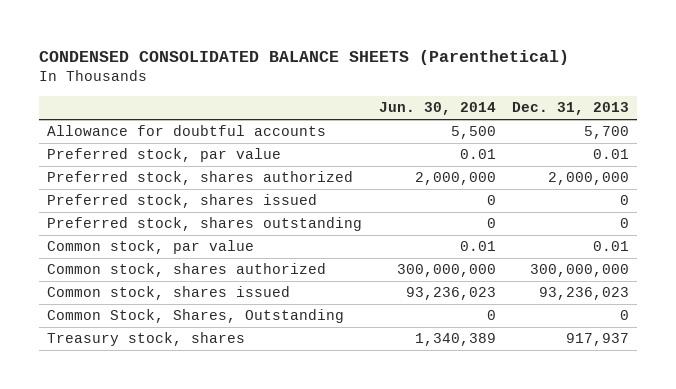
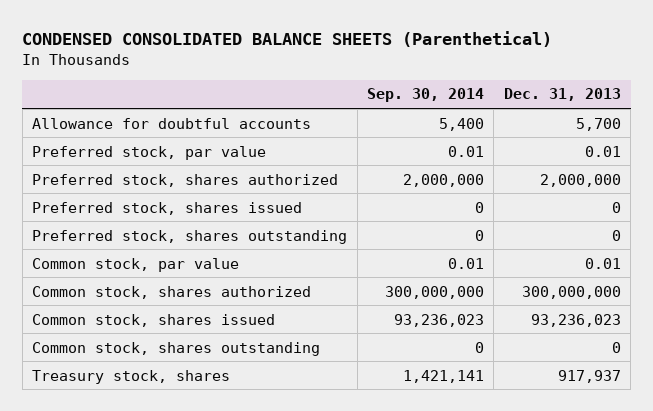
[378,102,496,116] Jun. 30, 2014 -> none
none -> [367,88,485,103] Sep. 30, 2014
[47,309,345,324] Common Stock, Shares, Outstanding -> [32,341,321,356] Common stock, shares outstanding

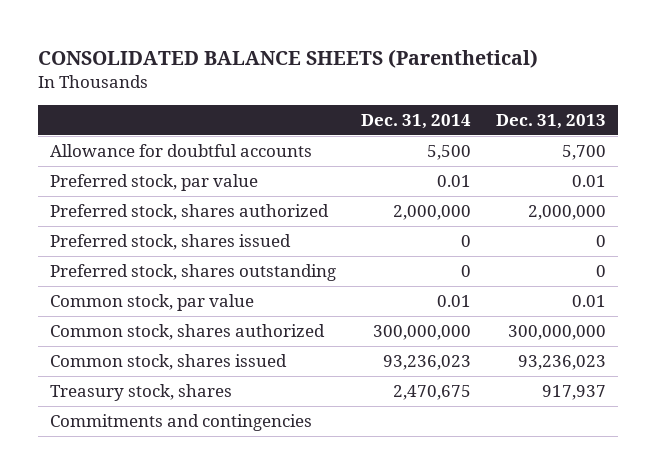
[22,31,553,48] CONDENSED CONSOLIDATED BALANCE SHEETS (Parenthetical) -> [38,48,539,68] CONSOLIDATED BALANCE SHEETS (Parenthetical)
[367,88,485,103] Sep. 30, 2014 -> none
none -> [361,113,472,129] Dec. 31, 2014
[32,341,321,356] Common stock, shares outstanding -> none
none -> [50,414,313,432] Commitments and contingencies

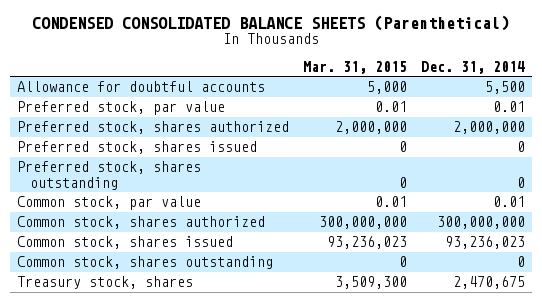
[38,48,539,68] CONSOLIDATED BALANCE SHEETS (Parenthetical) -> [32,14,510,31] CONDENSED CONSOLIDATED BALANCE SHEETS (Parenthetical)
[495,113,606,129] Dec. 31, 2013 -> none
none -> [303,60,408,74] Mar. 31, 2015
none -> [17,256,274,270] Common stock, shares outstanding
[50,414,313,432] Commitments and contingencies -> none

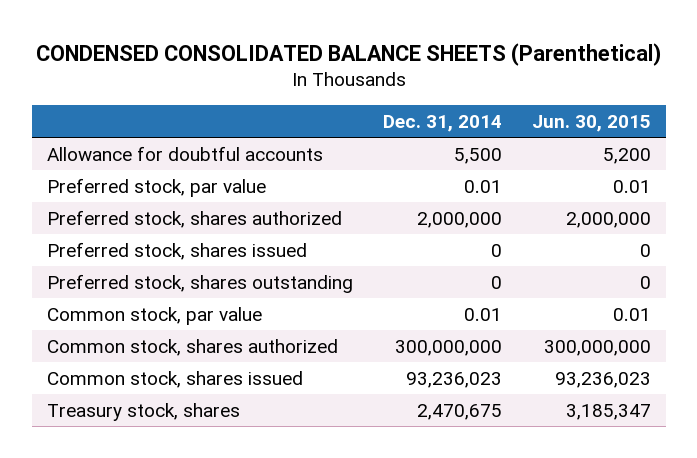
[303,60,408,74] Mar. 31, 2015 -> none
none -> [531,114,651,132] Jun. 30, 2015
[17,256,274,270] Common stock, shares outstanding -> none

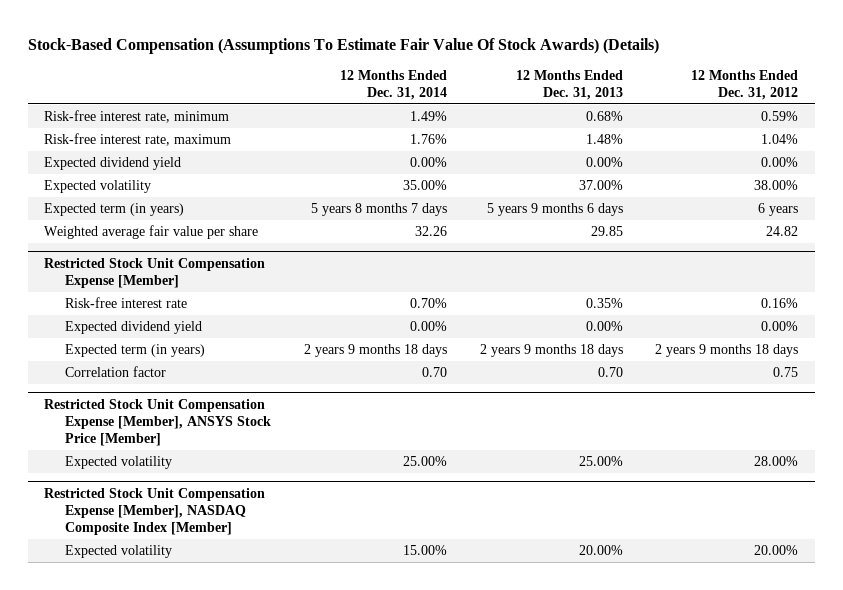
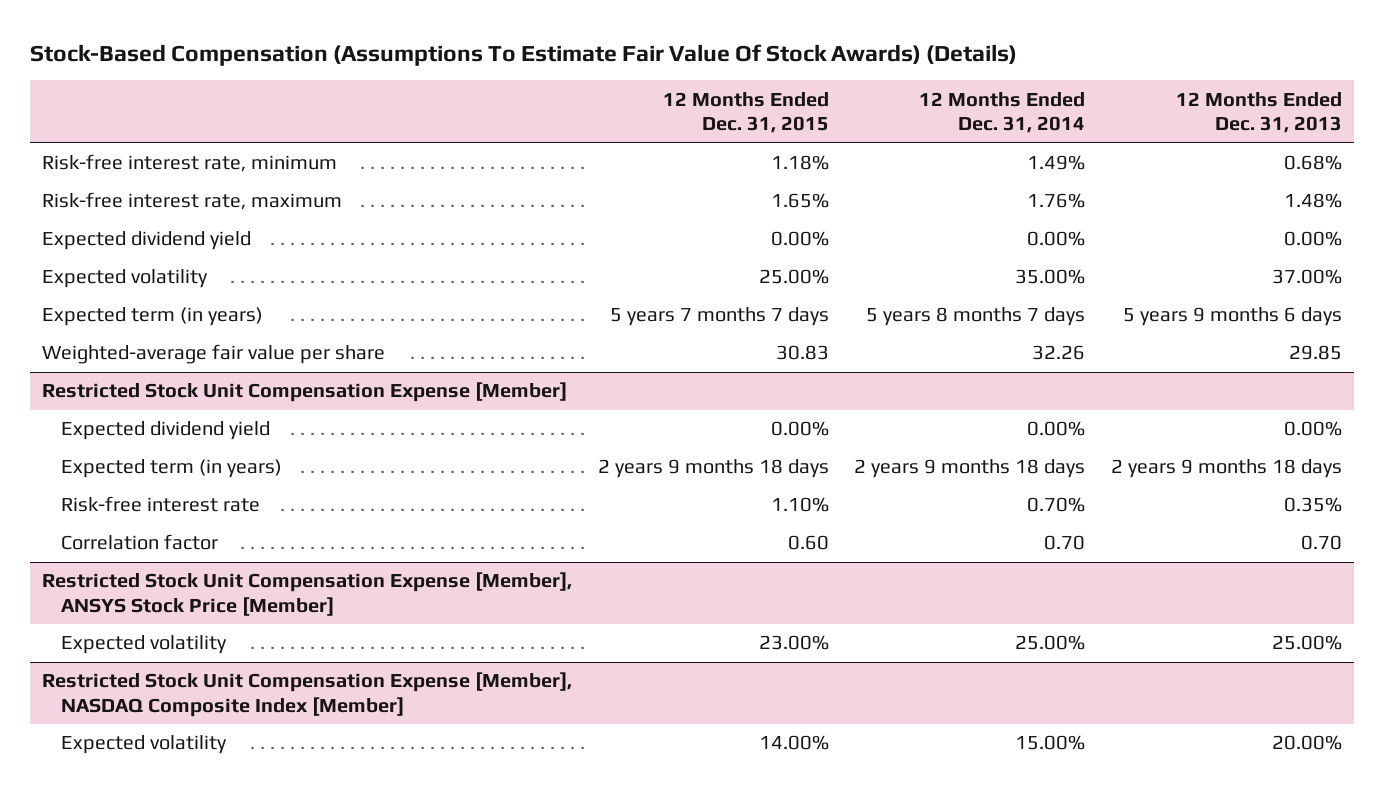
[691,69,799,100] 12 Months Ended Dec. 31, 2012 -> none
none -> [662,91,829,134] 12 Months Ended Dec. 31, 2015
[44,225,259,240] Weighted average fair value per share -> [42,344,386,365] Weighted-average fair value per share
[65,297,188,309] Risk-free interest rate -> [60,496,260,513] Risk-free interest rate

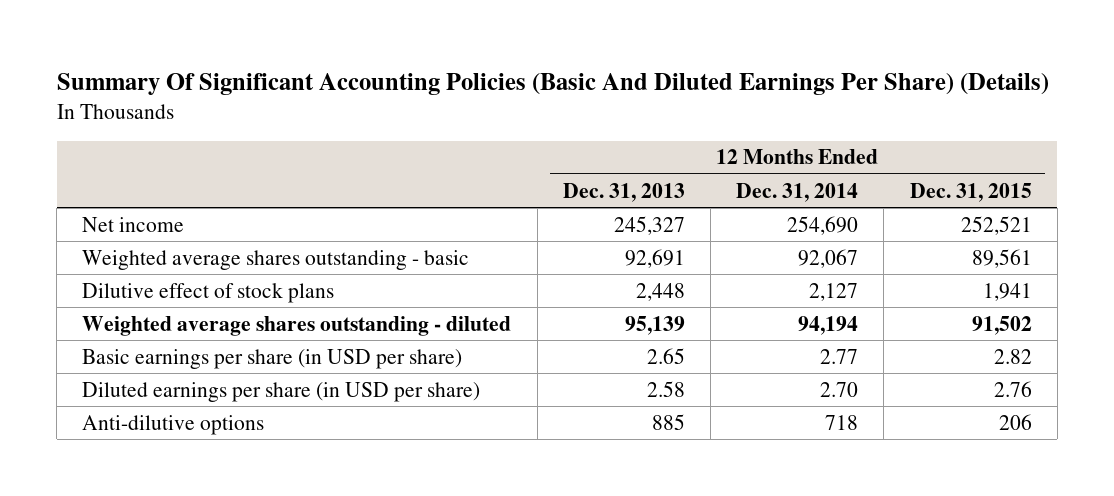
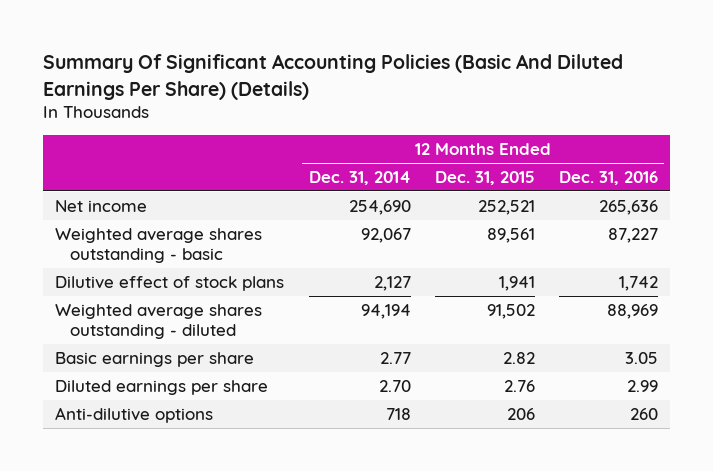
[562,182,685,202] Dec. 31, 2013 -> none
none -> [559,171,659,186] Dec. 31, 2016
[82,348,463,369] Basic earnings per share (in USD per share) -> [55,351,255,367] Basic earnings per share
[82,381,481,402] Diluted earnings per share (in USD per share) -> [55,379,269,395] Diluted earnings per share

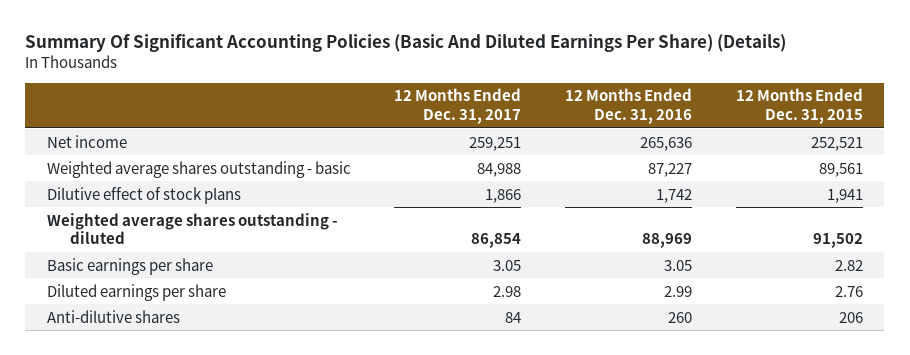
[308,171,411,186] Dec. 31, 2014 -> none
none -> [394,88,522,124] 12 Months Ended Dec. 31, 2017
[55,406,214,423] Anti-dilutive options -> [46,309,180,323] Anti-dilutive shares

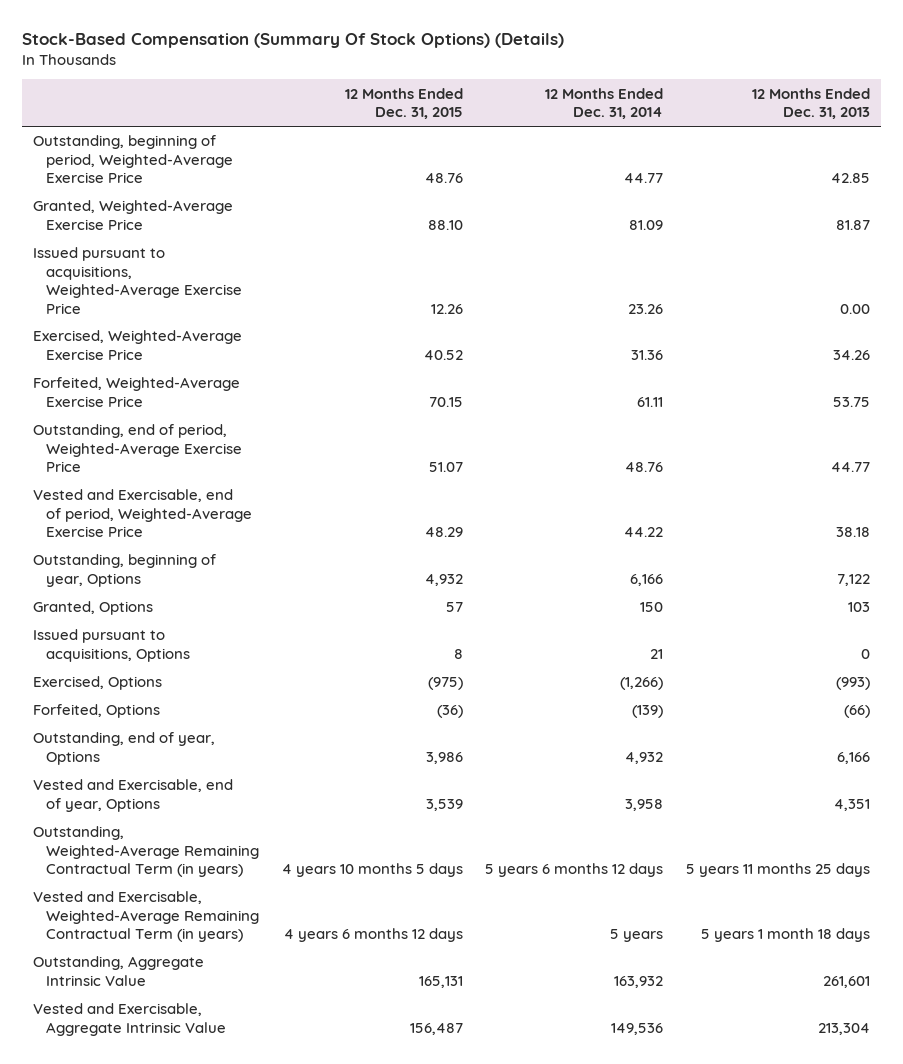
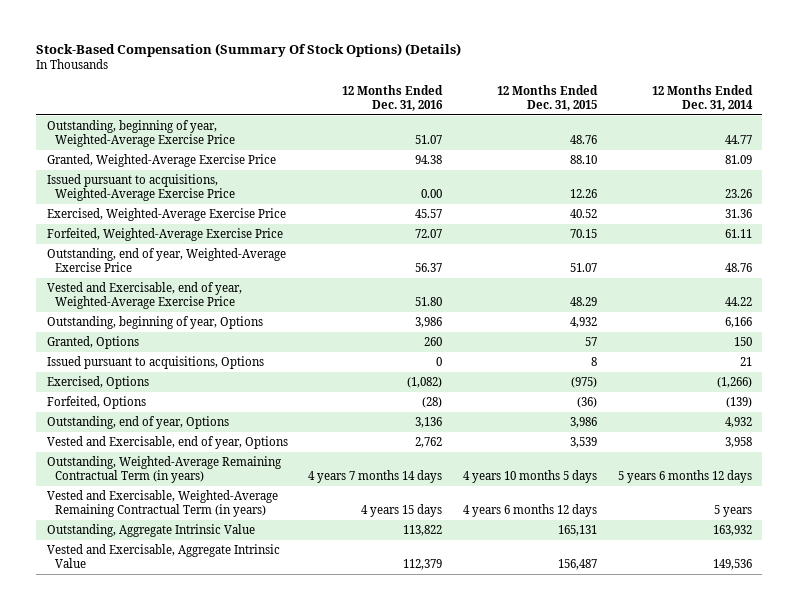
[752,87,871,120] 12 Months Ended Dec. 31, 2013 -> none
none -> [342,84,444,111] 12 Months Ended Dec. 31, 2016
[32,135,234,184] Outstanding, beginning of period, Weighted-Average Exercise Price -> [46,120,236,148] Outstanding, beginning of year, Weighted-Average Exercise Price
[32,424,243,473] Outstanding, end of period, Weighted-Average Exercise Price -> [46,248,286,273] Outstanding, end of year, Weighted-Average Exercise Price
[32,489,253,538] Vested and Exercisable, end of period, Weighted-Average Exercise Price -> [46,282,242,310] Vested and Exercisable, end of year, Weighted-Average Exercise Price

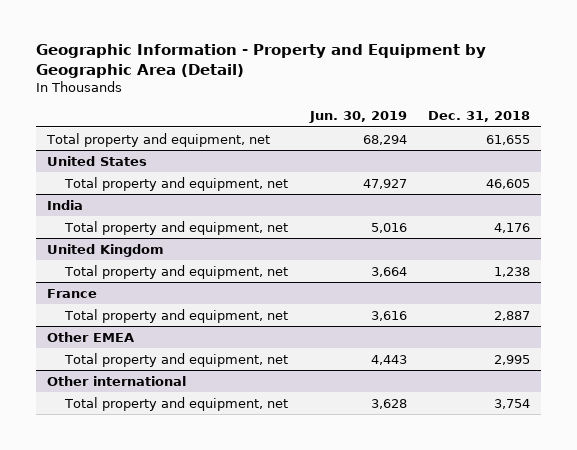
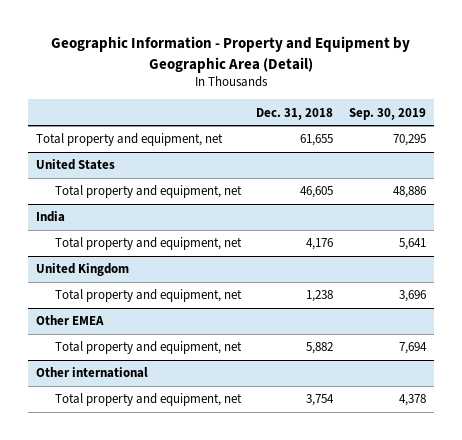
[308,111,407,124] Jun. 30, 2019 -> none
none -> [349,107,427,120] Sep. 30, 2019
[46,288,97,298] France -> none
[64,308,289,323] Total property and equipment, net -> none
[494,354,531,365] 2,995 -> [306,342,334,355] 5,882

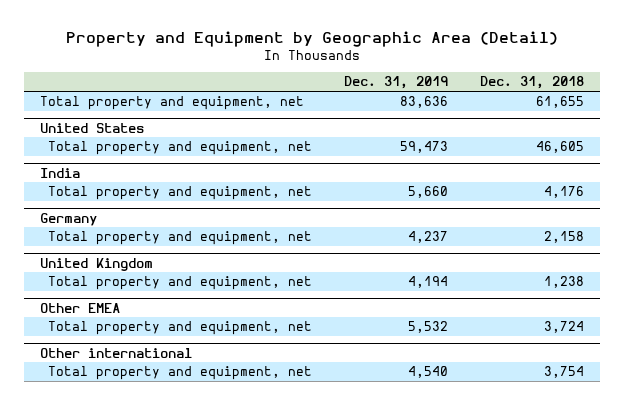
[51,36,411,73] Geographic Information - Property and Equipment by Geographic Area (Detail) -> [65,31,558,48] Property and Equipment by Geographic Area (Detail)
[349,107,427,120] Sep. 30, 2019 -> none
none -> [344,76,449,90] Dec. 31, 2019
none -> [39,212,97,226] Germany
none -> [48,231,313,246] Total property and equipment, net
[306,342,334,355] 5,882 -> [543,321,584,334] 3,724

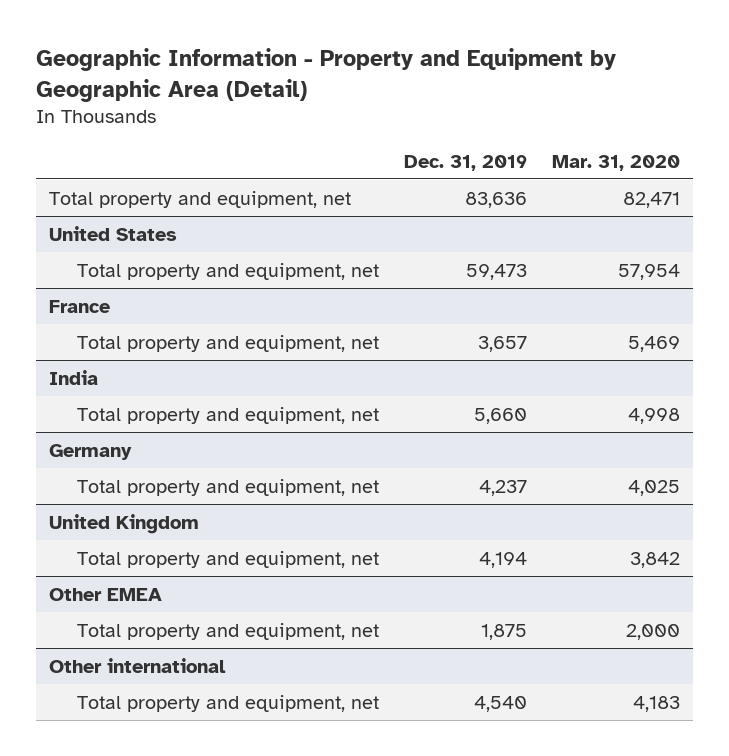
[65,31,558,48] Property and Equipment by Geographic Area (Detail) -> [36,48,617,102] Geographic Information - Property and Equipment by Geographic Area (Detail)
[479,76,584,90] Dec. 31, 2018 -> none
none -> [552,154,681,171] Mar. 31, 2020
none -> [48,299,110,313] France
none -> [76,334,379,352] Total property and equipment, net
[408,321,449,334] 5,532 -> [481,623,528,640] 1,875

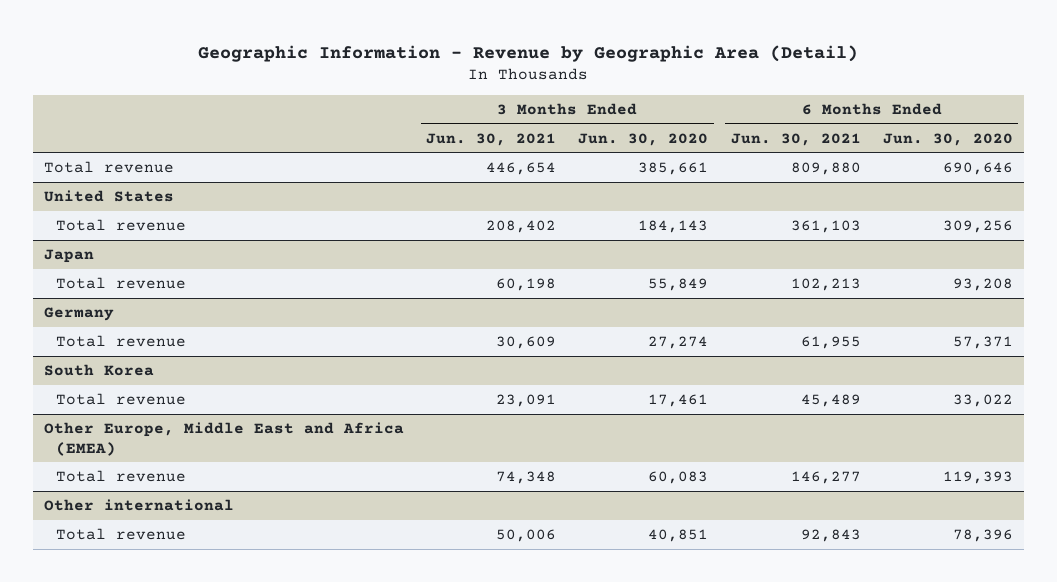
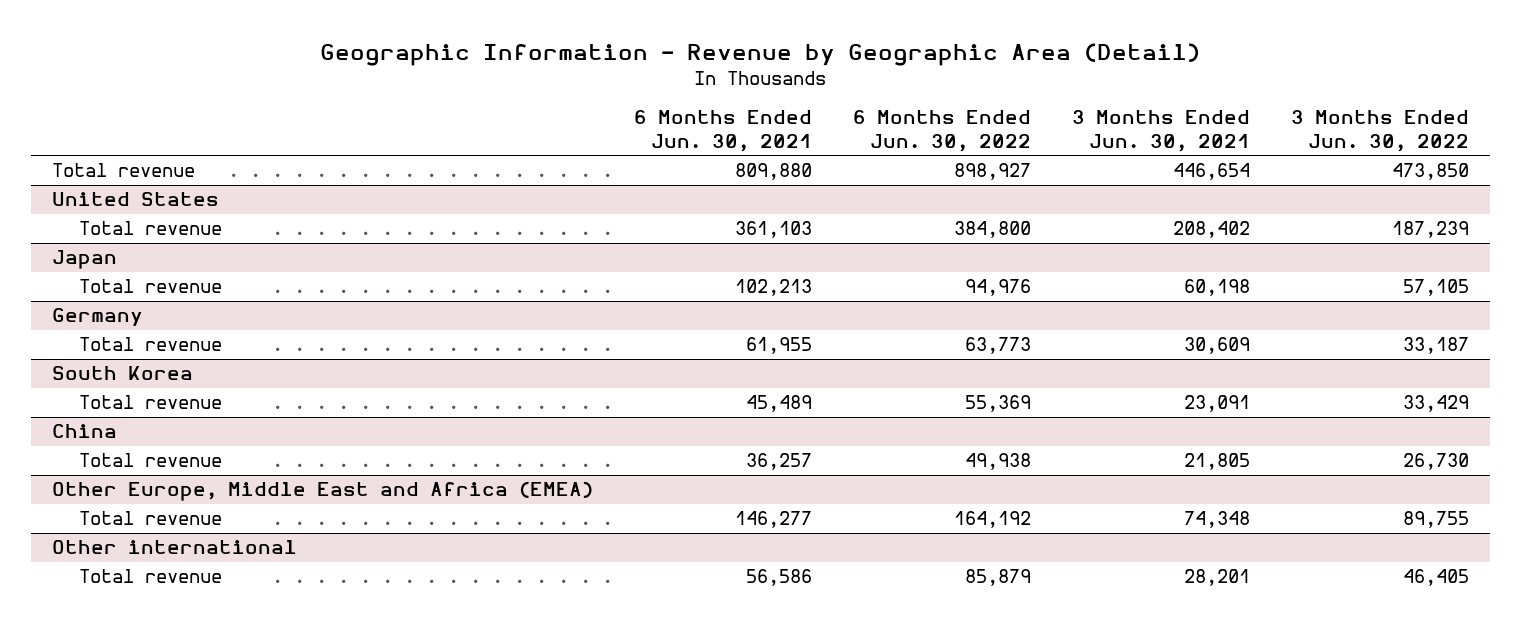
[578,132,709,146] Jun. 30, 2020 -> none
[882,132,1013,146] Jun. 30, 2020 -> none
none -> [852,110,1031,153] 6 Months Ended Jun. 30, 2022
none -> [1290,110,1469,153] 3 Months Ended Jun. 30, 2022
none -> [51,424,117,439] China
none -> [78,453,222,468] Total revenue
[496,528,557,542] 50,006 -> [1183,569,1250,587] 28,201
[800,528,861,542] 92,843 -> [745,569,812,587] 56,586

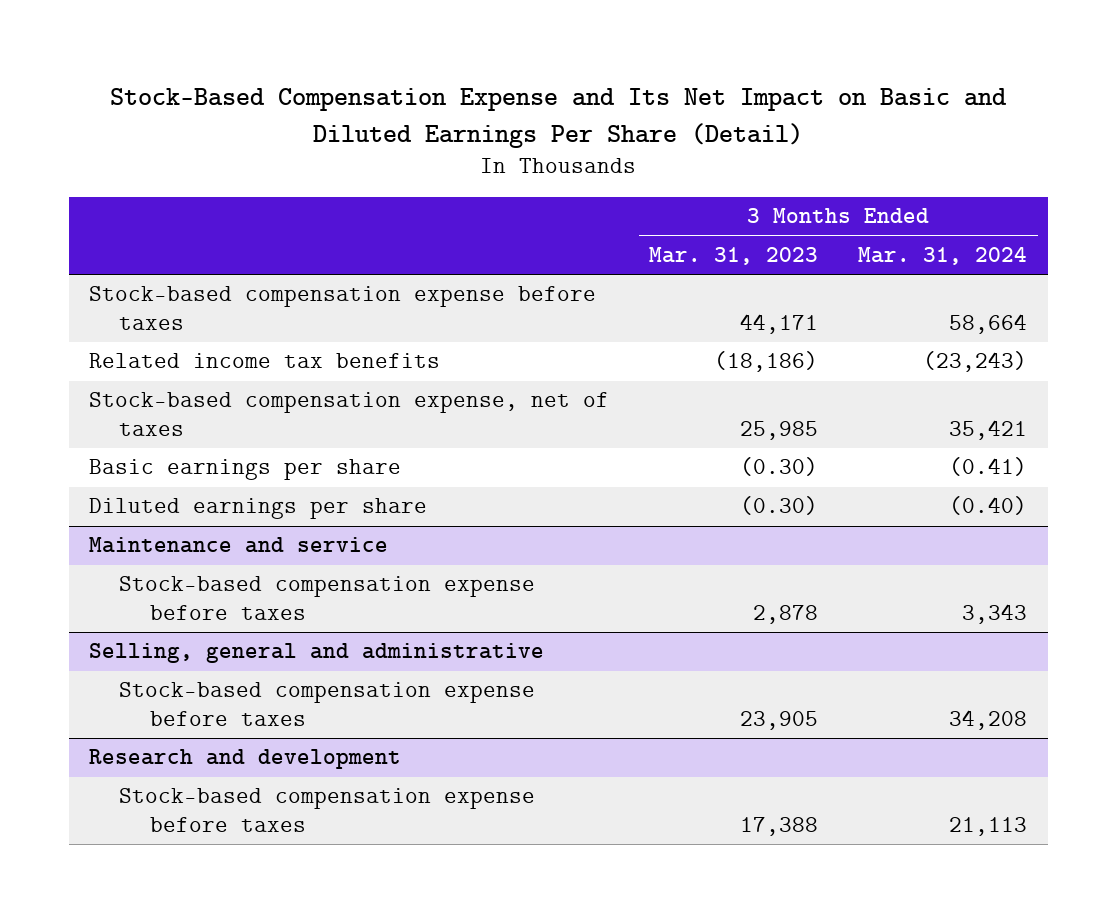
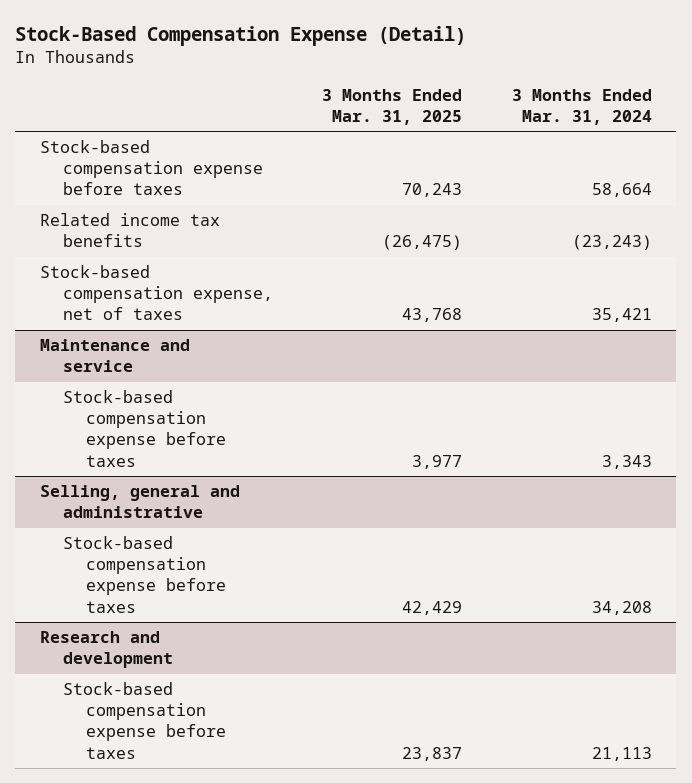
[110,88,1008,148] Stock-Based Compensation Expense and Its Net Impact on Basic and Diluted Earnings Per Share (Detail) -> [15,25,467,46] Stock-Based Compensation Expense (Detail)
[649,246,819,265] Mar. 31, 2023 -> none
none -> [322,88,463,125] 3 Months Ended Mar. 31, 2025
[89,459,402,481] Basic earnings per share -> none
[89,498,428,520] Diluted earnings per share -> none

